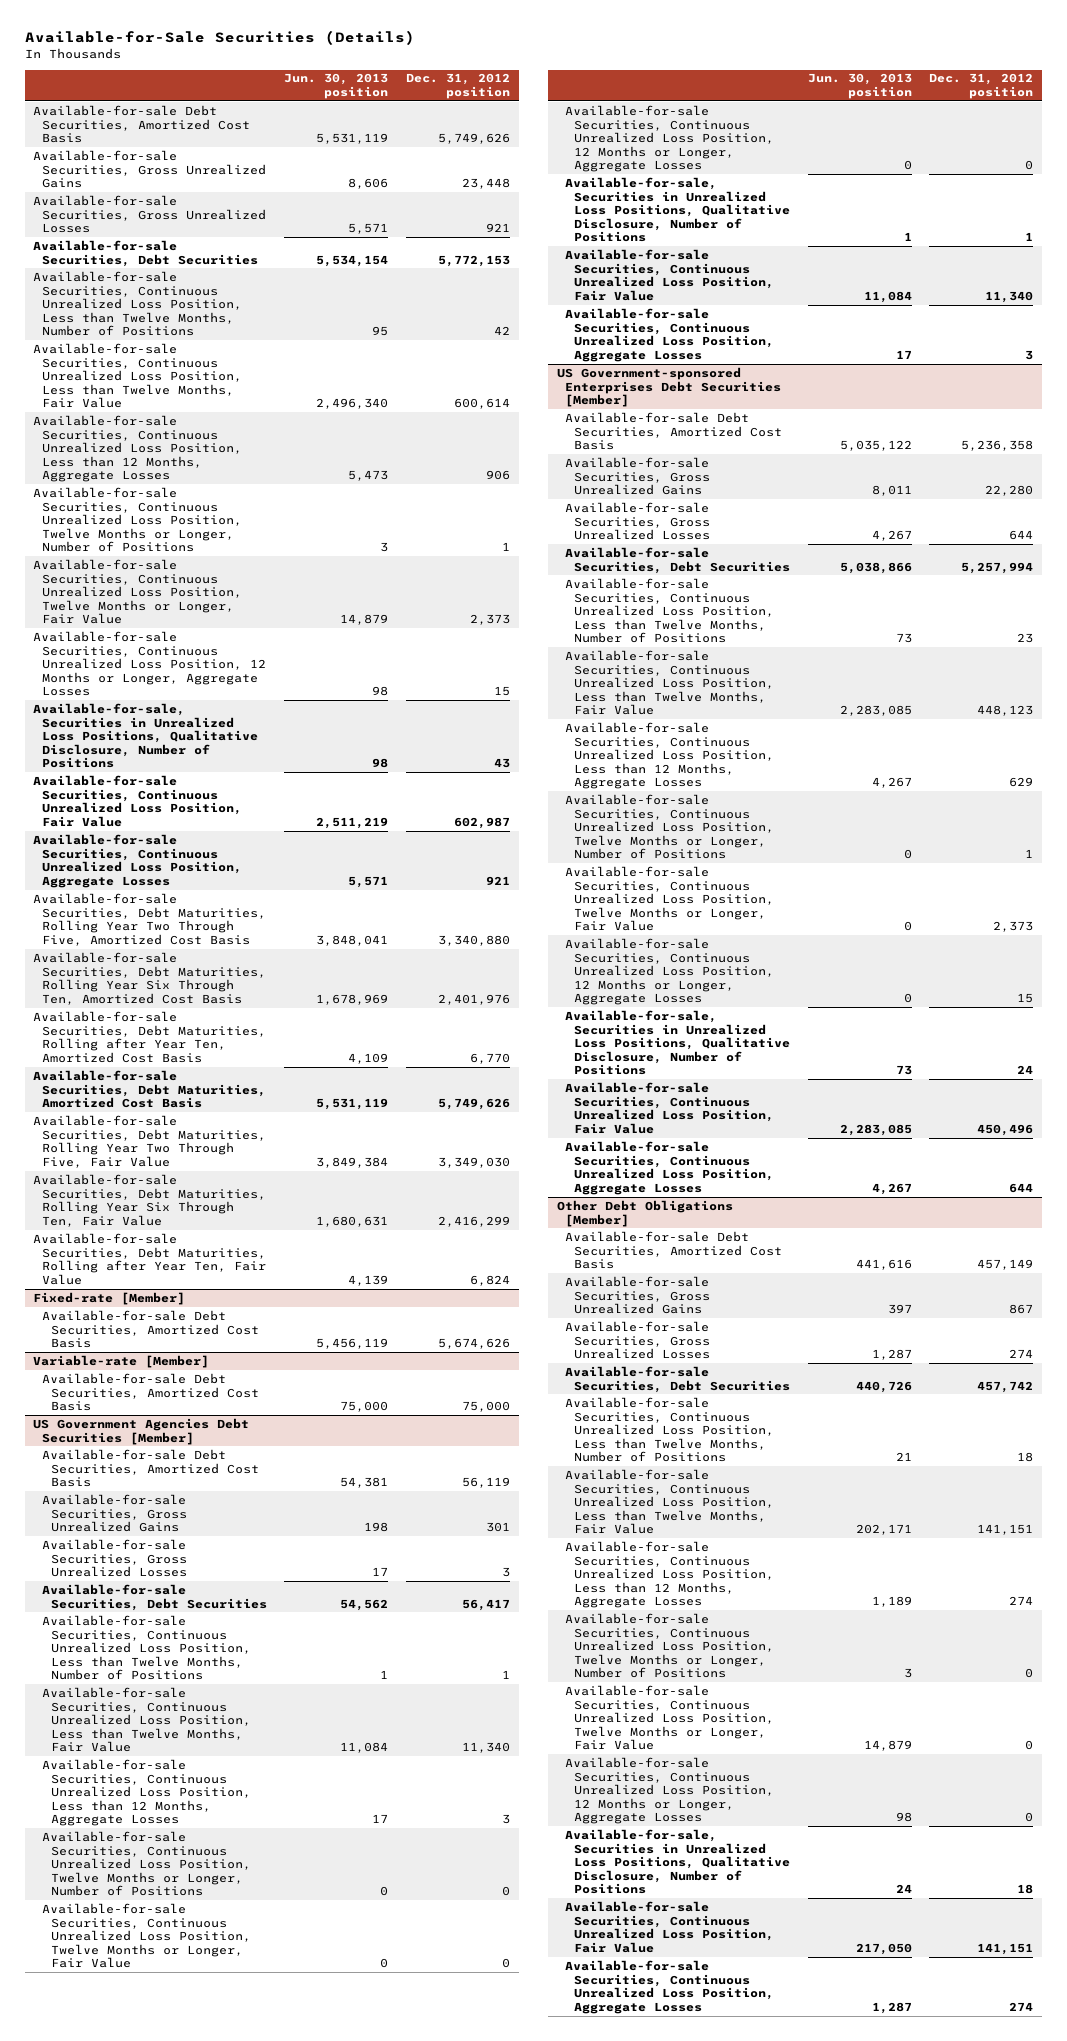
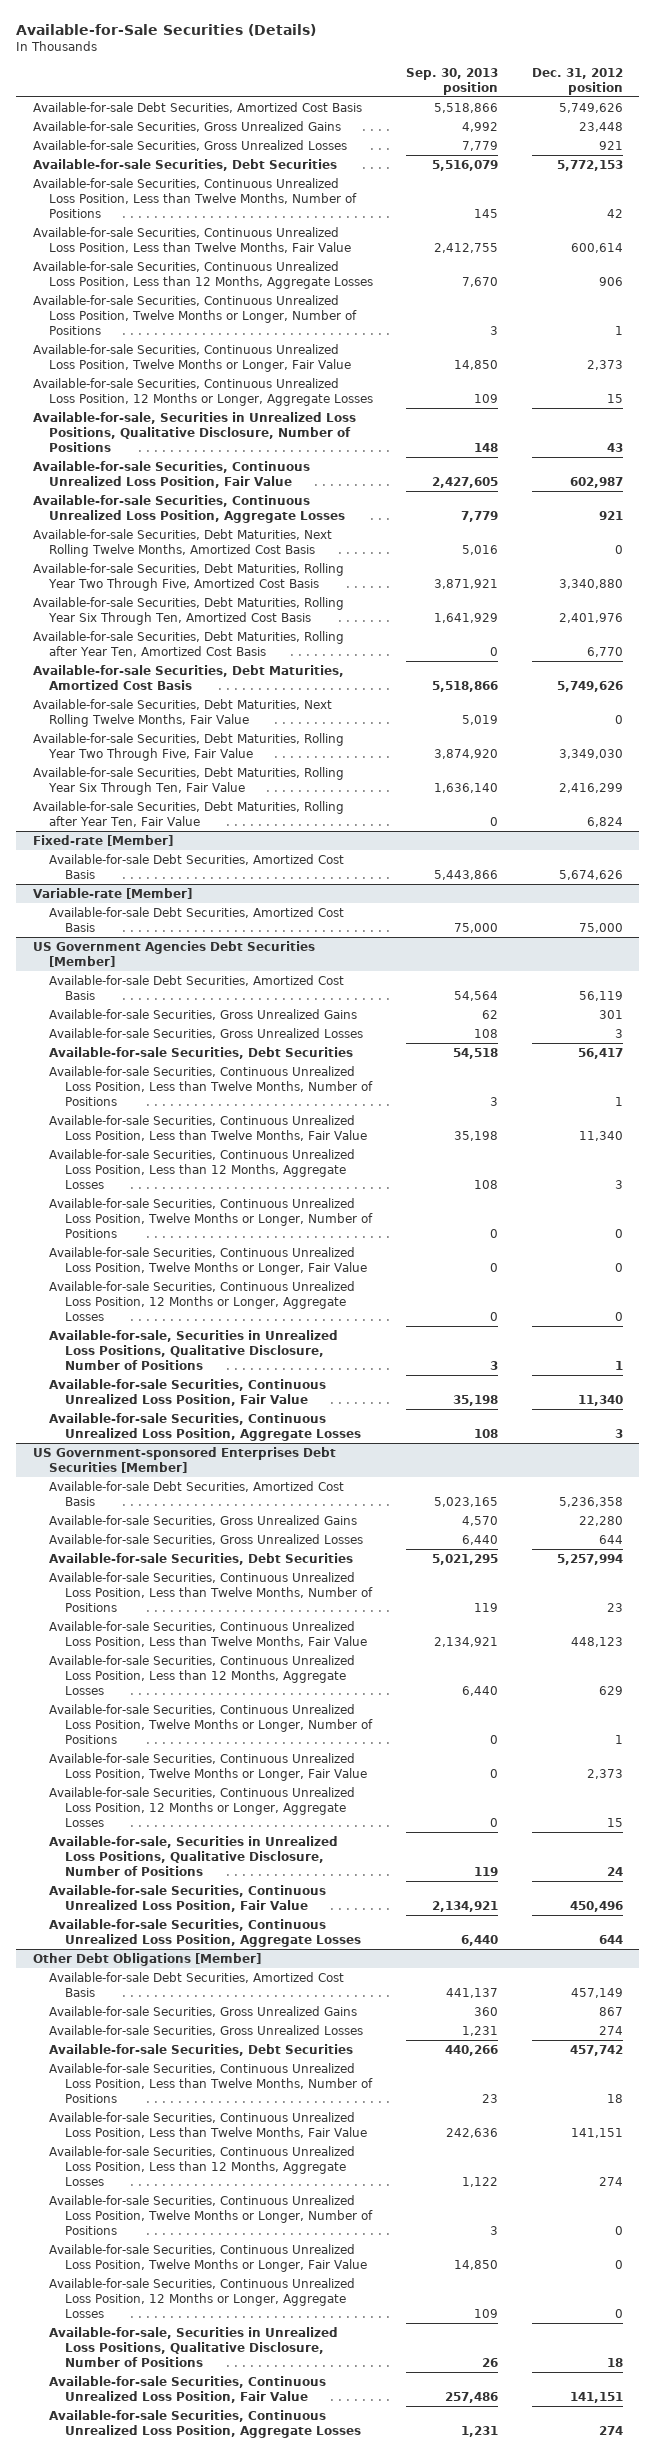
[284,73,389,100] Jun. 30, 2013 position -> none
none -> [406,67,499,95] Sep. 30, 2013 position
none -> [32,528,332,557] Available-for-sale Securities, Debt Maturities, Next Rolling Twelve Months, Amortized Cost Basis
none -> [32,698,332,727] Available-for-sale Securities, Debt Maturities, Next Rolling Twelve Months, Fair Value

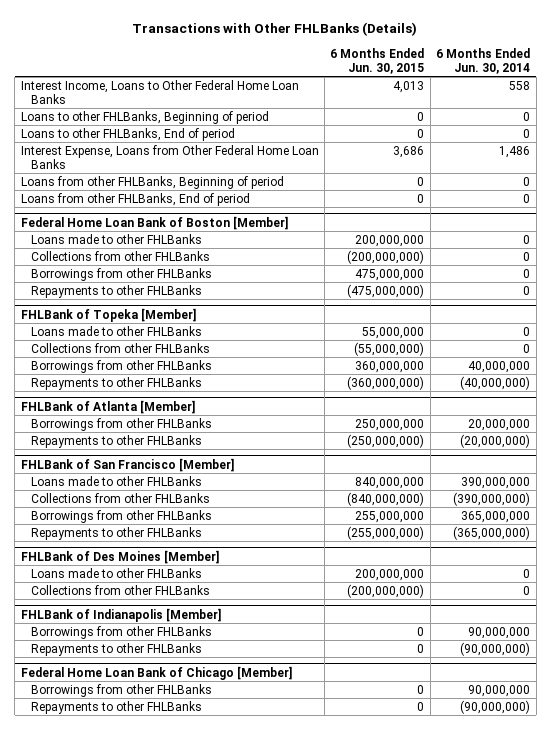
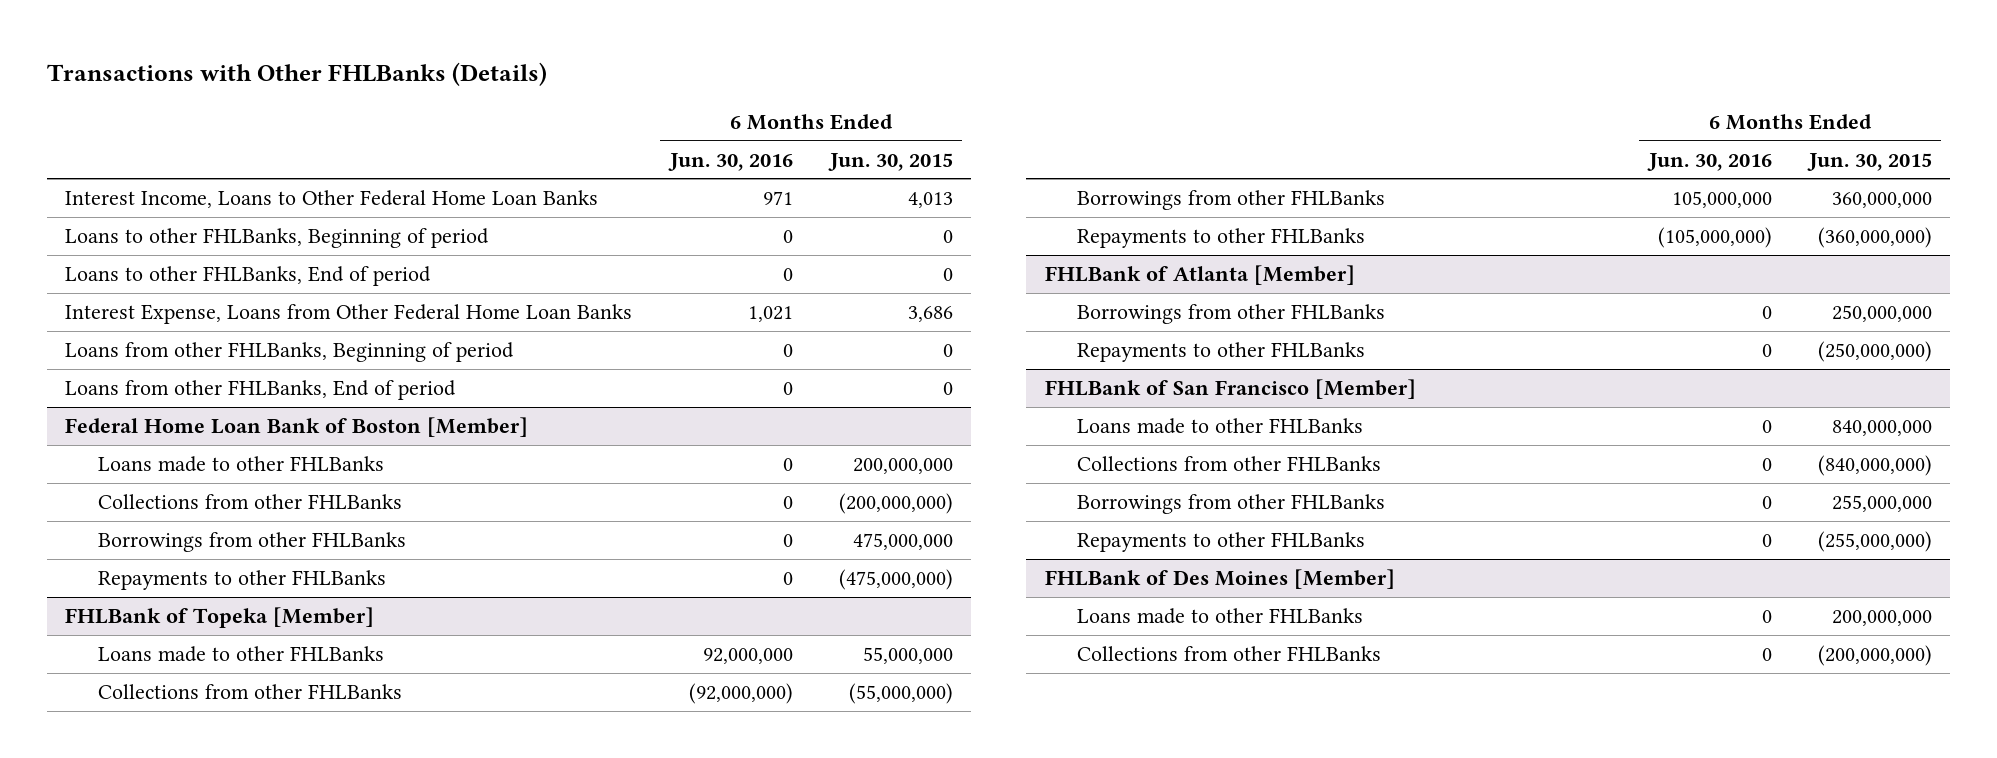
[436,47,531,74] 6 Months Ended Jun. 30, 2014 -> none
none -> [667,152,793,171] Jun. 30, 2016
[20,607,221,622] FHLBank of Indianapolis [Member] -> none
[30,625,212,639] Borrowings from other FHLBanks -> none
[30,642,202,656] Repayments to other FHLBanks -> none
[20,665,292,680] Federal Home Loan Bank of Chicago [Member] -> none
[30,683,212,697] Borrowings from other FHLBanks -> none
[30,700,202,714] Repayments to other FHLBanks -> none

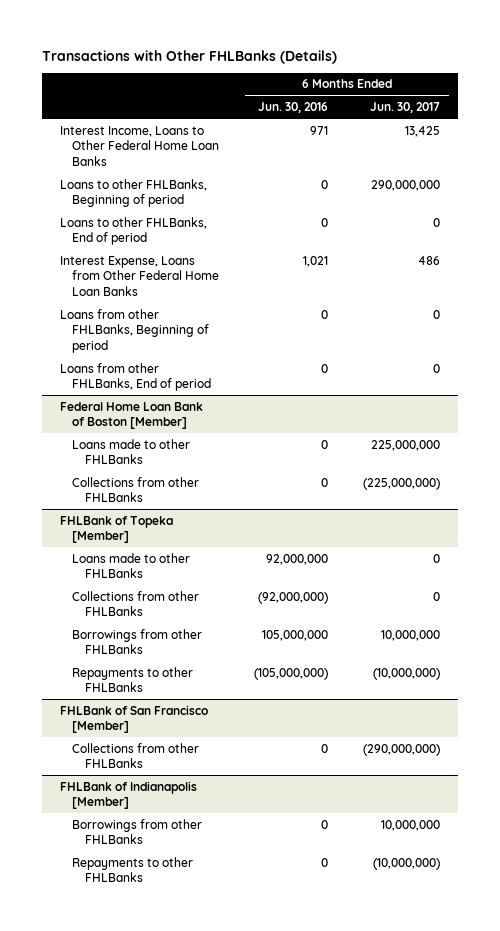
[827,152,953,171] Jun. 30, 2015 -> none
none -> [370,101,441,113] Jun. 30, 2017
[97,532,406,553] Borrowings from other FHLBanks -> none
[97,570,386,591] Repayments to other FHLBanks -> none
[1044,265,1355,286] FHLBank of Atlanta [Member] -> none
[1076,304,1385,325] Borrowings from other FHLBanks -> none
[1076,342,1365,363] Repayments to other FHLBanks -> none
[1076,418,1363,435] Loans made to other FHLBanks -> none
none -> [59,780,197,810] FHLBank of Indianapolis [Member]
[1044,569,1395,590] FHLBank of Des Moines [Member] -> none
[1076,608,1363,625] Loans made to other FHLBanks -> none
[1076,646,1381,662] Collections from other FHLBanks -> none

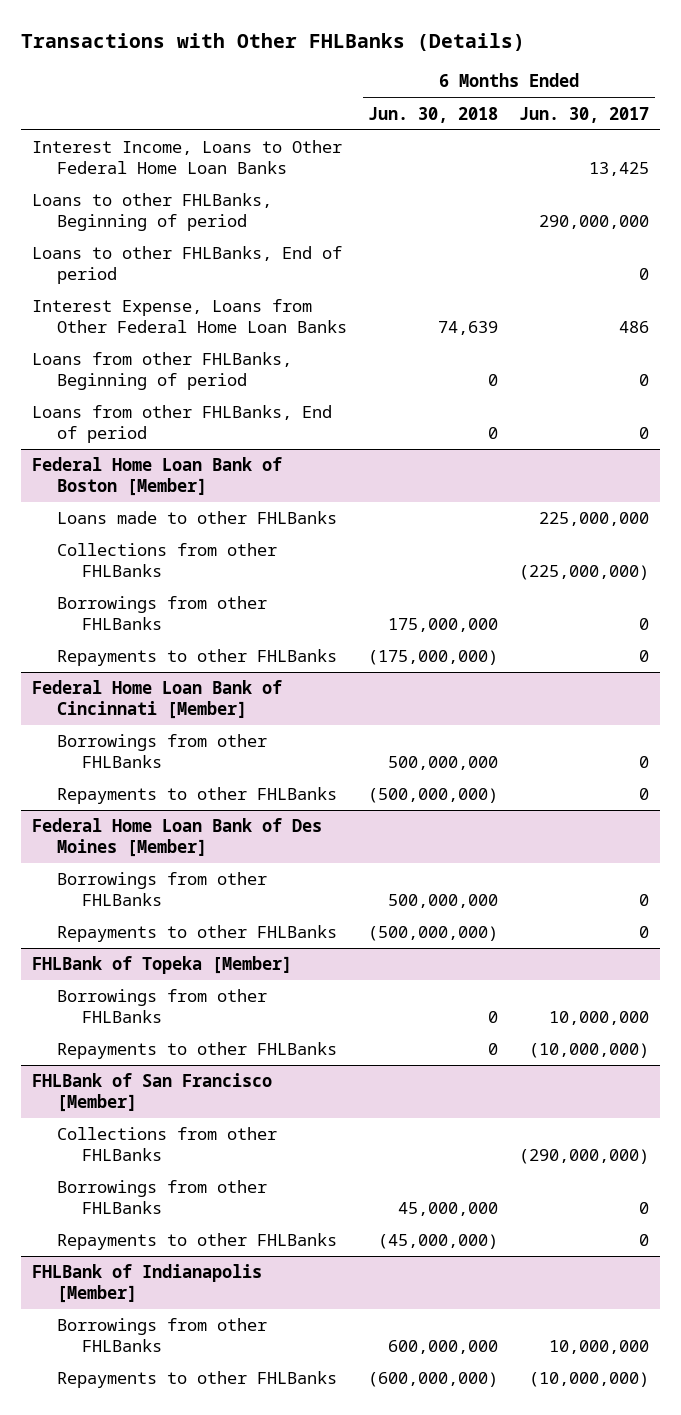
[258,101,329,113] Jun. 30, 2016 -> none
none -> [367,106,498,123] Jun. 30, 2018
none -> [56,596,267,630] Borrowings from other FHLBanks
none -> [56,649,337,667] Repayments to other FHLBanks
none -> [31,680,282,719] Federal Home Loan Bank of Cincinnati [Member]
none -> [56,734,267,768] Borrowings from other FHLBanks
none -> [56,787,337,805] Repayments to other FHLBanks
none -> [31,818,322,857] Federal Home Loan Bank of Des Moines [Member]
none -> [56,872,267,906] Borrowings from other FHLBanks
none -> [56,925,337,943] Repayments to other FHLBanks
[72,552,191,579] Loans made to other FHLBanks -> none
[72,590,200,617] Collections from other FHLBanks -> none
none -> [56,1180,267,1214] Borrowings from other FHLBanks
none -> [56,1233,337,1251] Repayments to other FHLBanks

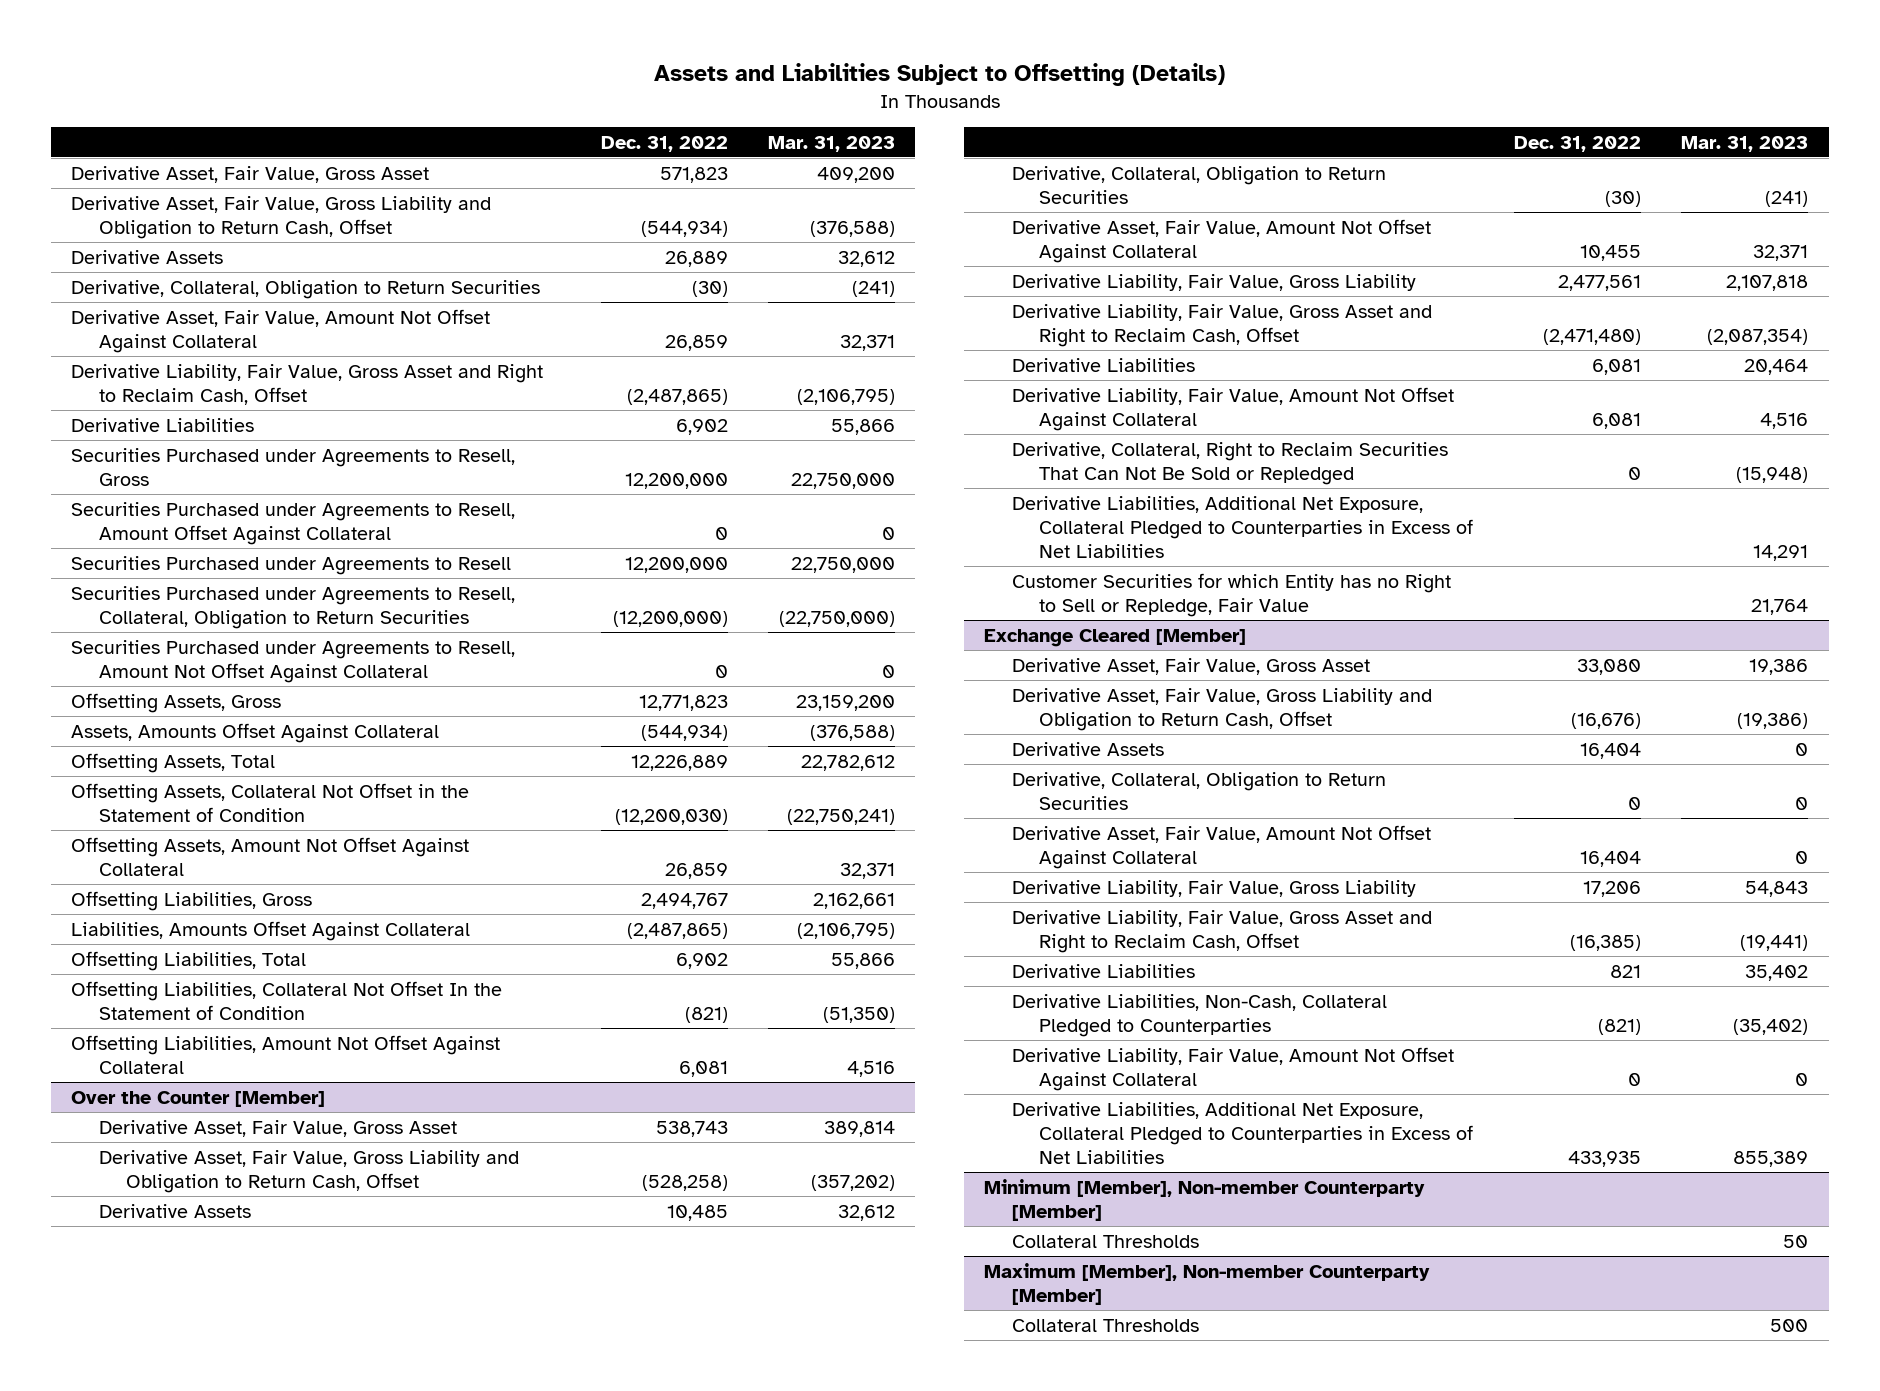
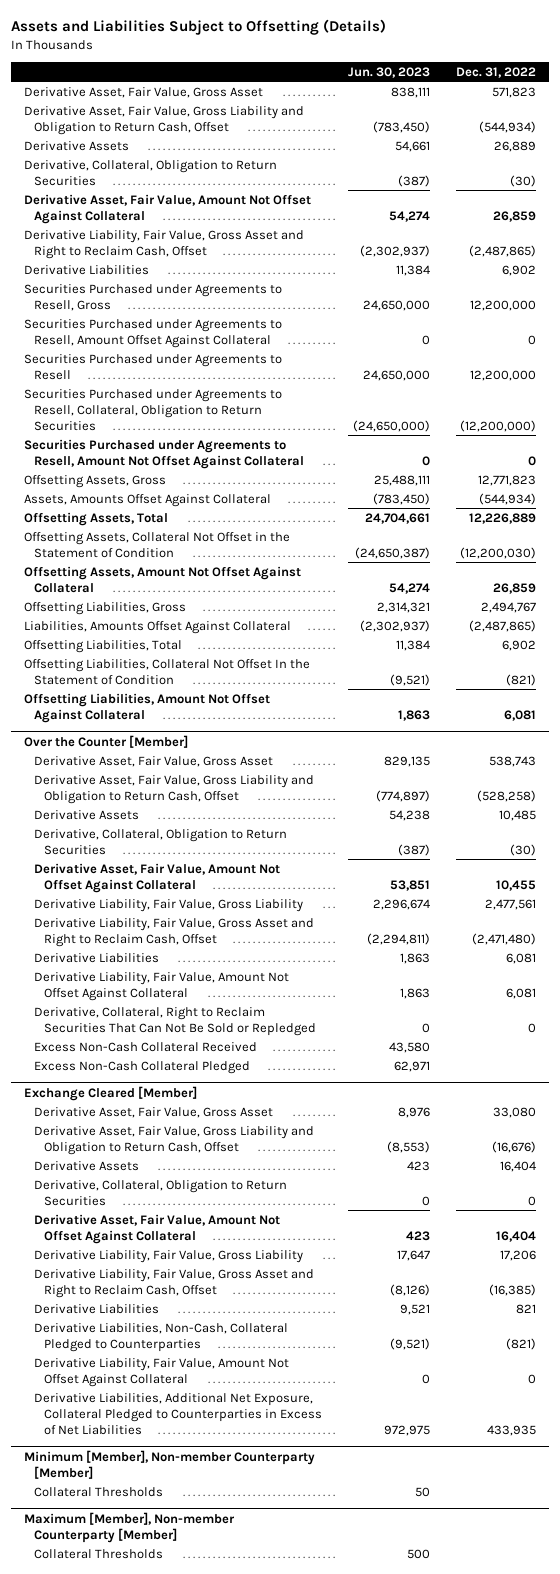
[768,135,896,152] Mar. 31, 2023 -> none
none -> [348,66,431,78] Jun. 30, 2023
[1011,495,1474,558] Derivative Liabilities, Additional Net Exposure, Collateral Pledged to Counterparties in Excess of Net Liabilities -> none
[1011,572,1451,617] Customer Securities for which Entity has no Right to Sell or Repledge, Fair Value -> [33,1041,257,1052] Excess Non-Cash Collateral Received
none -> [33,1060,250,1074] Excess Non-Cash Collateral Pledged

